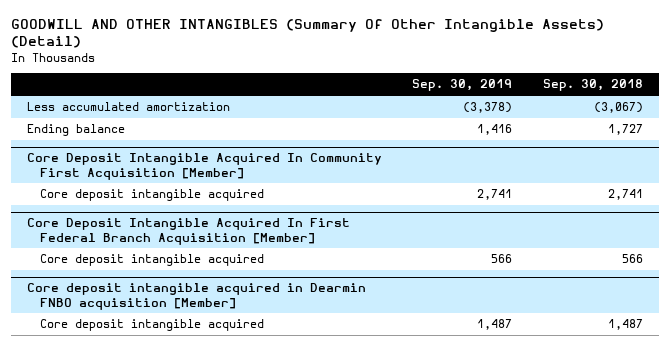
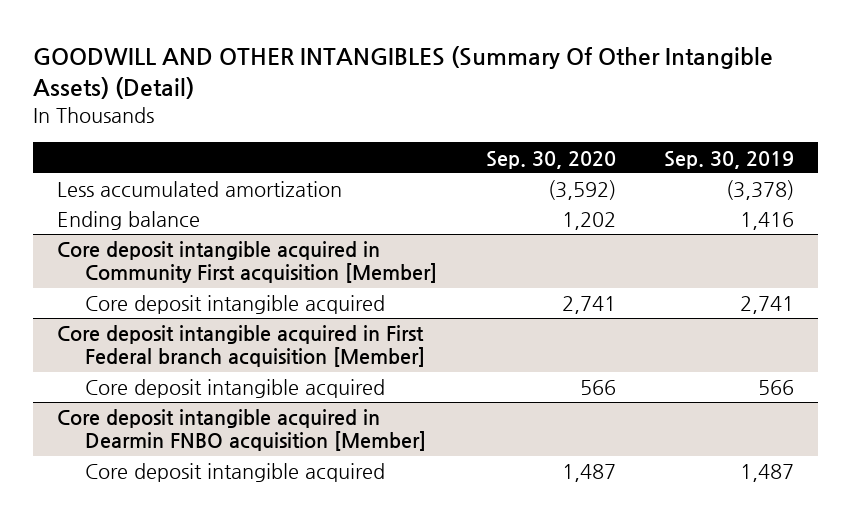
[543,79,644,92] Sep. 30, 2018 -> none
none -> [485,150,616,169] Sep. 30, 2020
[26,153,382,180] Core Deposit Intangible Acquired In Community First Acquisition [Member] -> [56,241,438,284] Core deposit intangible acquired in Community First acquisition [Member]
[26,218,350,245] Core Deposit Intangible Acquired In First Federal Branch Acquisition [Member] -> [56,325,426,368] Core deposit intangible acquired in First Federal branch acquisition [Member]

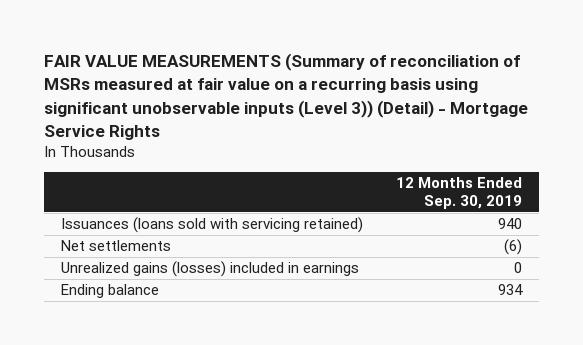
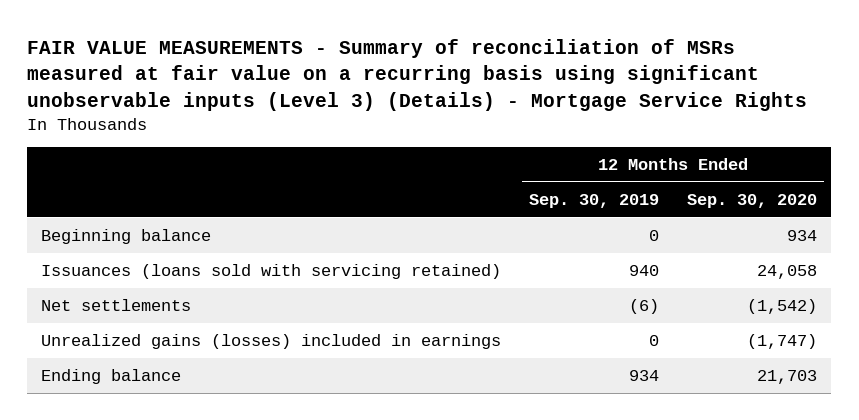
[43,53,528,140] FAIR VALUE MEASUREMENTS (Summary of reconciliation of MSRs measured at fair value on a recurring basis using significant unobservable inputs (Level 3)) (Detail) - Mortgage Service Rights -> [27,38,808,111] FAIR VALUE MEASUREMENTS - Summary of reconciliation of MSRs measured at fair value on a recurring basis using significant unobservable inputs (Level 3) (Details) - Mortgage Service Rights
none -> [687,193,818,208] Sep. 30, 2020
none -> [41,228,212,244] Beginning balance

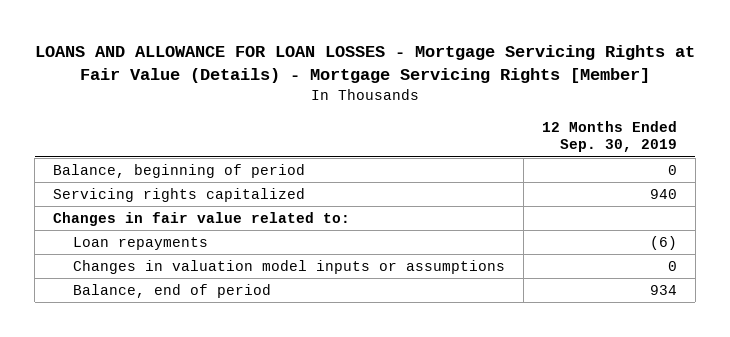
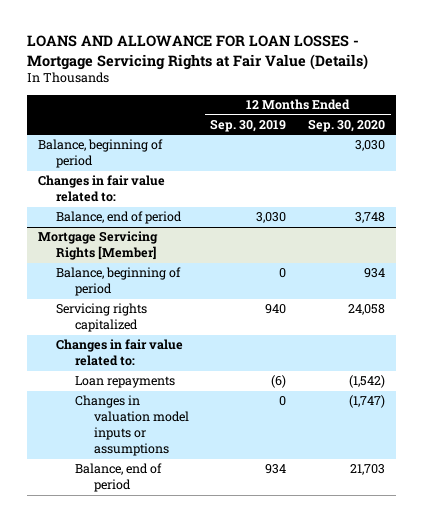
[34,45,695,84] LOANS AND ALLOWANCE FOR LOAN LOSSES - Mortgage Servicing Rights at Fair Value (Details) - Mortgage Servicing Rights [Member] -> [26,35,368,70] LOANS AND ALLOWANCE FOR LOAN LOSSES - Mortgage Servicing Rights at Fair Value (Details)
none -> [308,118,386,132] Sep. 30, 2020
none -> [37,139,163,169] Balance, beginning of period
none -> [37,175,165,203] Changes in fair value related to:
none -> [56,211,183,225] Balance, end of period
none -> [37,231,158,261] Mortgage Servicing Rights [Member]

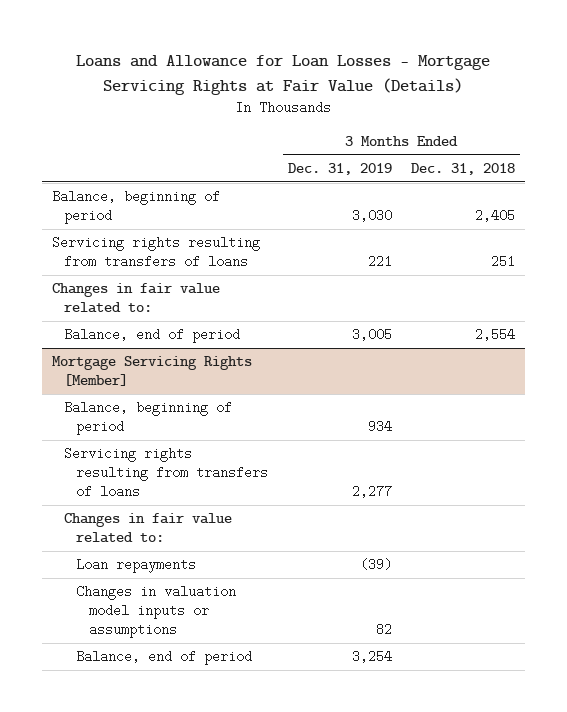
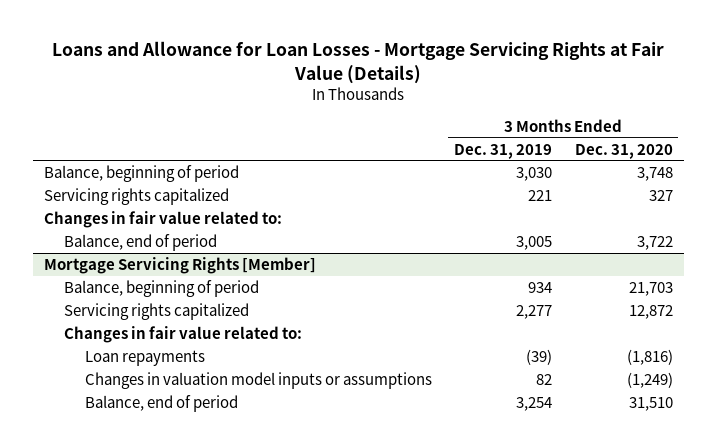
[411,163,516,176] Dec. 31, 2018 -> none
none -> [574,143,673,159] Dec. 31, 2020
[51,236,260,269] Servicing rights resulting from transfers of loans -> [44,187,230,205] Servicing rights capitalized
[63,447,269,499] Servicing rights resulting from transfers of loans -> [64,302,250,320] Servicing rights capitalized

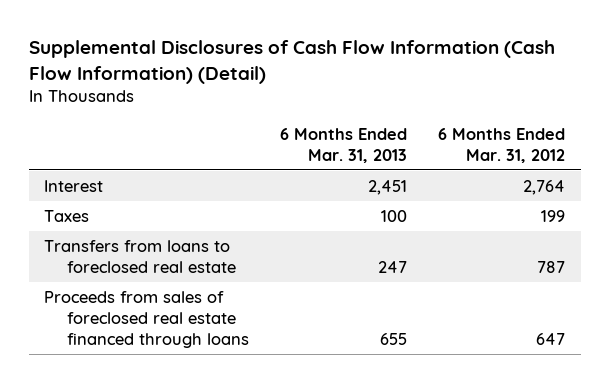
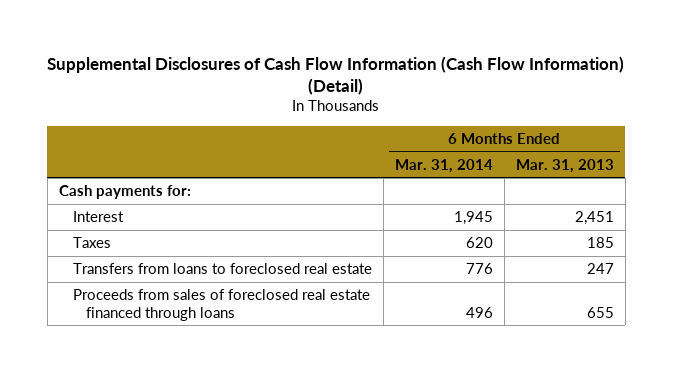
[438,127,566,163] 6 Months Ended Mar. 31, 2012 -> none
none -> [394,158,493,173] Mar. 31, 2014
none -> [58,184,191,199] Cash payments for:
[381,209,408,222] 100 -> [586,236,614,248] 185

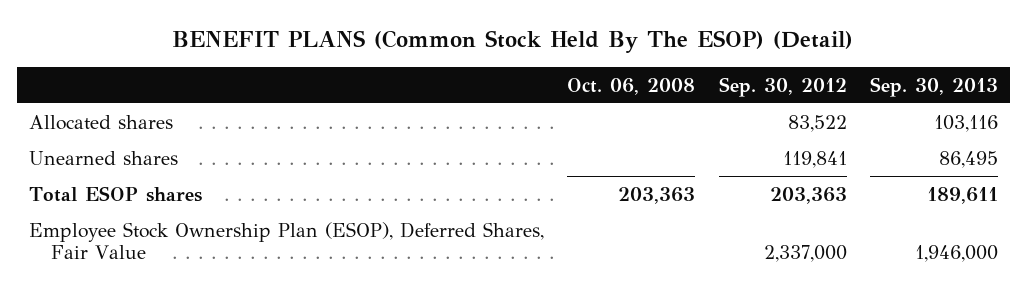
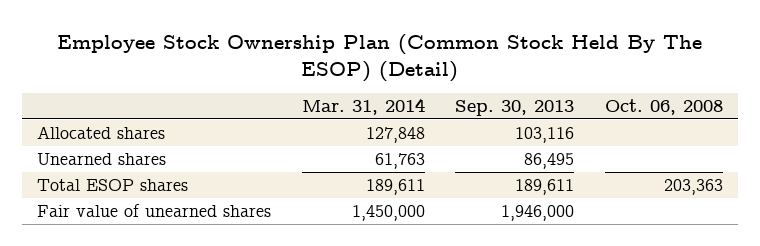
[172,30,854,54] BENEFIT PLANS (Common Stock Held By The ESOP) (Detail) -> [56,33,702,82] Employee Stock Ownership Plan (Common Stock Held By The ESOP) (Detail)
[718,76,847,97] Sep. 30, 2012 -> none
none -> [301,97,425,115] Mar. 31, 2014
[28,221,544,260] Employee Stock Ownership Plan (ESOP), Deferred Shares, Fair Value -> [36,203,271,217] Fair value of unearned shares

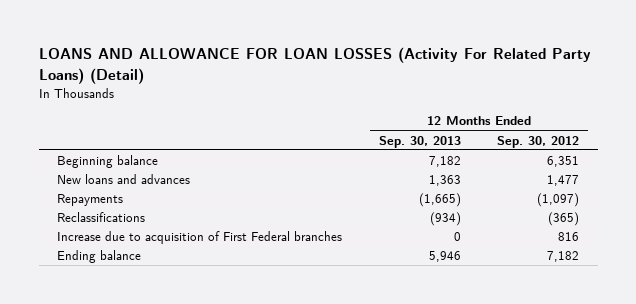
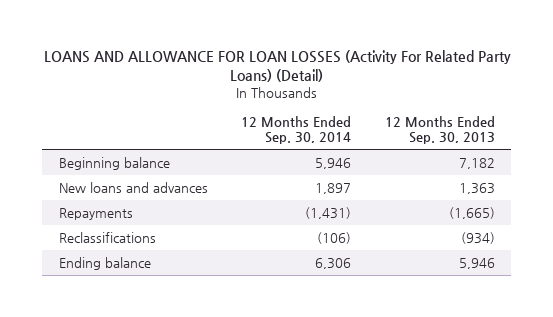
[497,135,580,148] Sep. 30, 2012 -> none
none -> [241,115,352,145] 12 Months Ended Sep. 30, 2014
[57,231,343,245] Increase due to acquisition of First Federal branches -> none

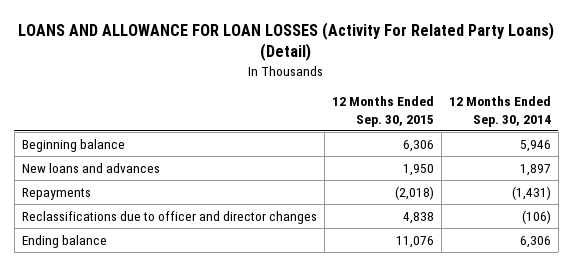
[384,115,495,145] 12 Months Ended Sep. 30, 2013 -> none
none -> [331,96,434,127] 12 Months Ended Sep. 30, 2015
[58,231,156,243] Reclassifications -> [21,210,317,224] Reclassifications due to officer and director changes

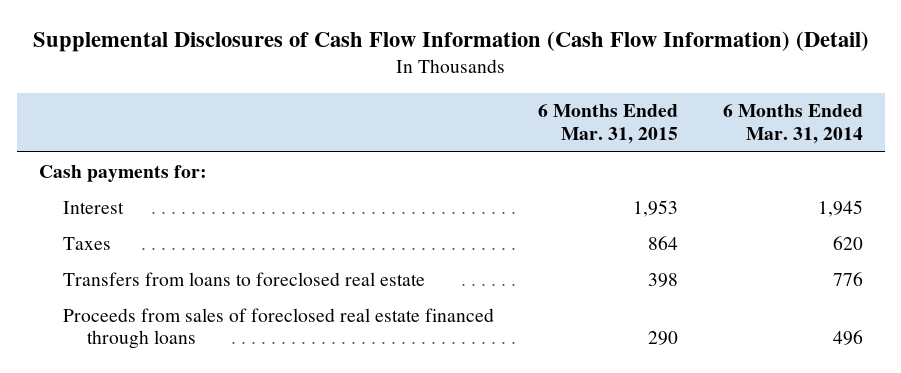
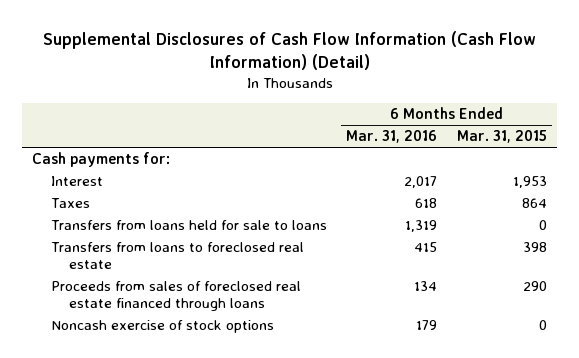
[722,104,863,145] 6 Months Ended Mar. 31, 2014 -> none
none -> [346,130,438,144] Mar. 31, 2016
none -> [50,220,327,231] Transfers from loans held for sale to loans
none -> [50,320,274,334] Noncash exercise of stock options

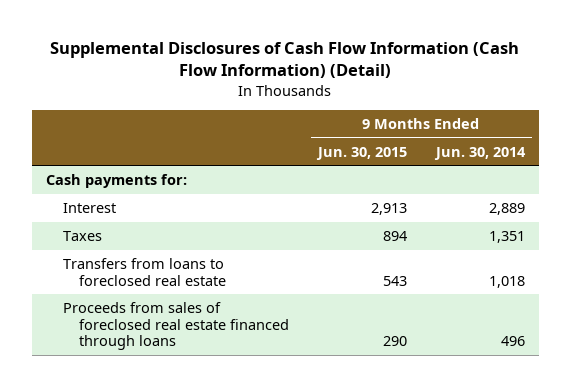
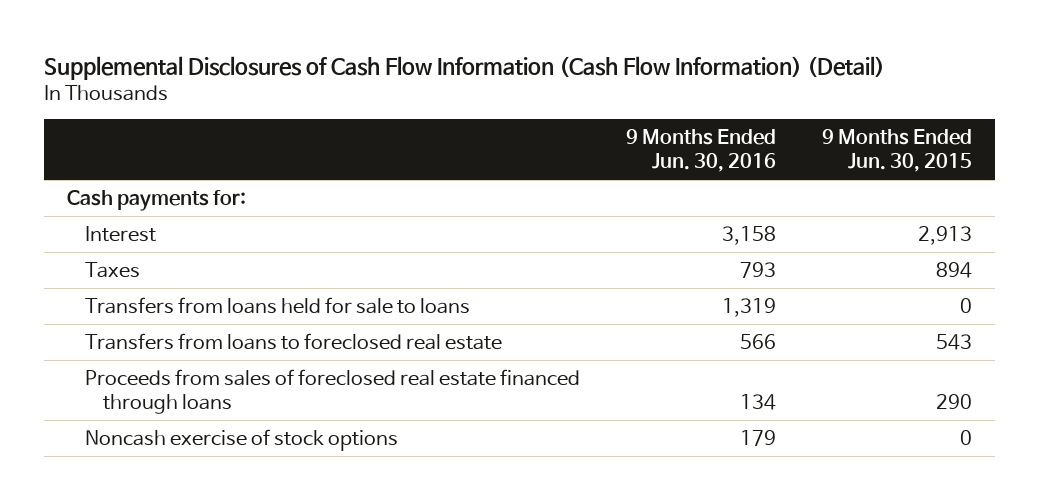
[433,146,526,160] Jun. 30, 2014 -> none
none -> [625,129,776,173] 9 Months Ended Jun. 30, 2016
none -> [84,297,470,315] Transfers from loans held for sale to loans
none -> [84,429,398,452] Noncash exercise of stock options

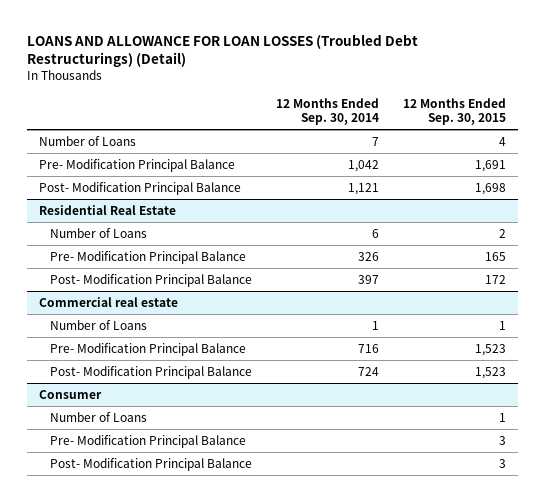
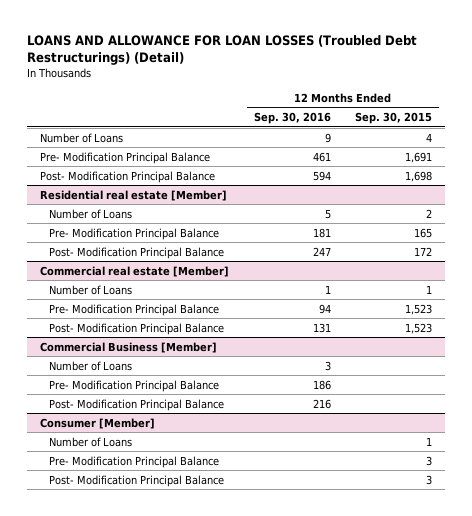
[276,97,380,125] 12 Months Ended Sep. 30, 2014 -> none
none -> [253,111,331,124] Sep. 30, 2016
[39,204,177,215] Residential Real Estate -> [39,189,227,201] Residential real estate [Member]
[39,296,179,307] Commercial real estate -> [39,265,229,277] Commercial real estate [Member]
none -> [39,341,217,353] Commercial Business [Member]
none -> [49,360,133,371] Number of Loans
none -> [49,379,220,392] Pre- Modification Principal Balance
none -> [49,398,225,411] Post- Modification Principal Balance
[39,389,103,399] Consumer -> [39,417,155,429] Consumer [Member]

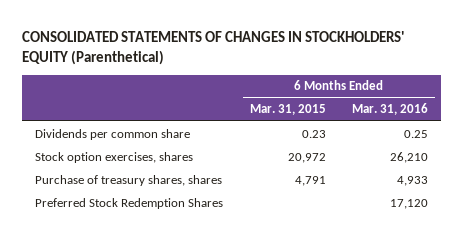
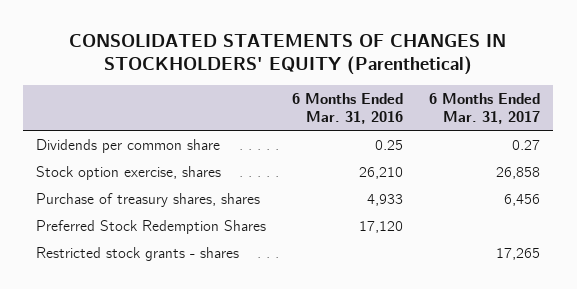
[249,104,326,116] Mar. 31, 2015 -> none
none -> [429,93,541,124] 6 Months Ended Mar. 31, 2017
[35,151,194,163] Stock option exercises, shares -> [36,165,222,180] Stock option exercise, shares
none -> [36,246,240,261] Restricted stock grants - shares

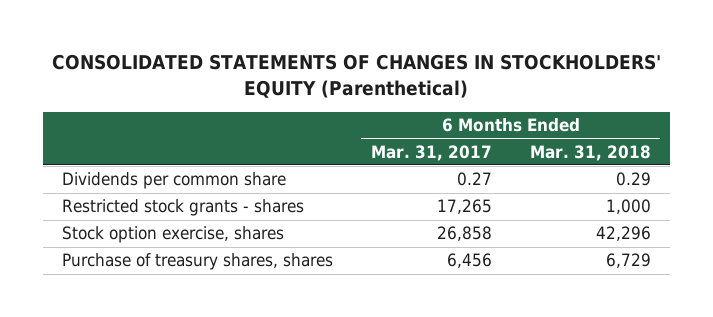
[292,93,404,124] 6 Months Ended Mar. 31, 2016 -> none
none -> [529,144,651,161] Mar. 31, 2018
[36,246,240,261] Restricted stock grants - shares -> [62,199,305,217] Restricted stock grants - shares
[36,219,267,234] Preferred Stock Redemption Shares -> none

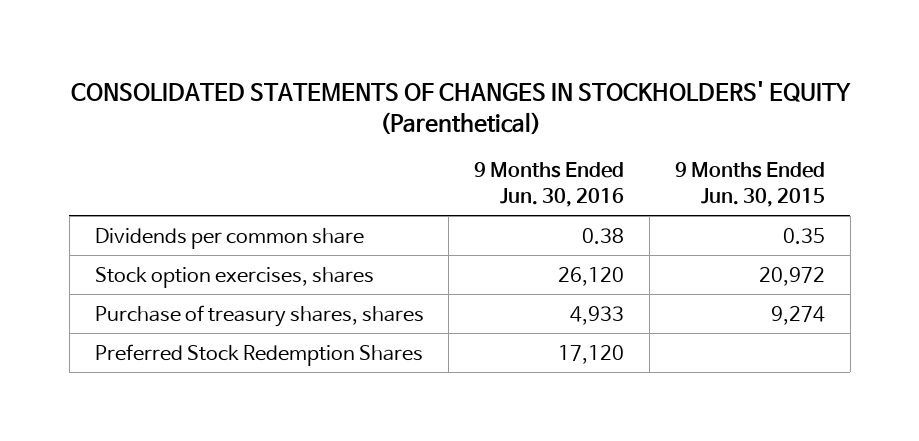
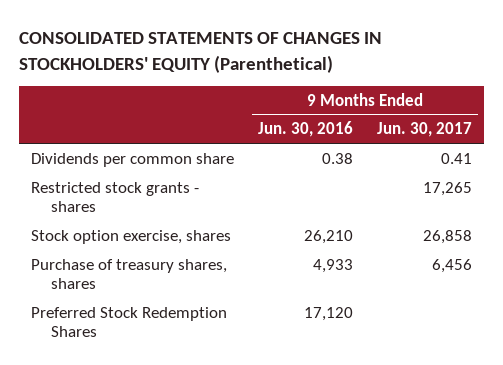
[674,162,825,208] 9 Months Ended Jun. 30, 2015 -> none
none -> [377,122,473,138] Jun. 30, 2017
none -> [31,181,200,213] Restricted stock grants - shares
[94,266,374,288] Stock option exercises, shares -> [31,229,232,244] Stock option exercise, shares
[558,266,625,286] 26,120 -> [304,229,354,244] 26,210

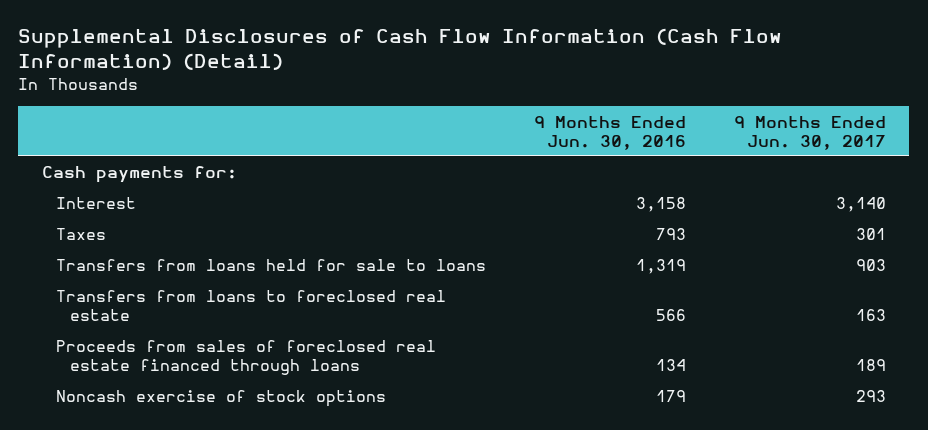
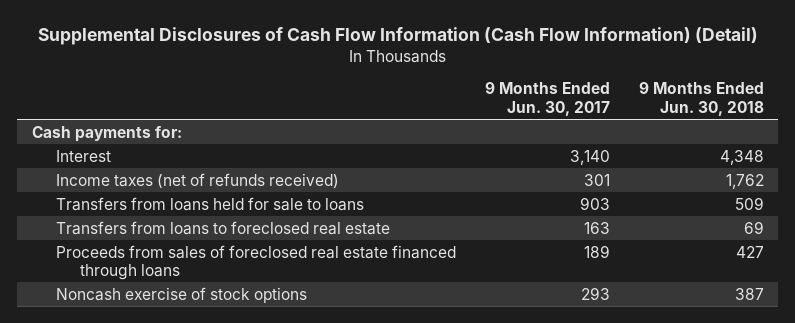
[533,115,686,150] 9 Months Ended Jun. 30, 2016 -> none
none -> [638,82,764,116] 9 Months Ended Jun. 30, 2018
[56,228,107,241] Taxes -> [55,172,339,189] Income taxes (net of refunds received)

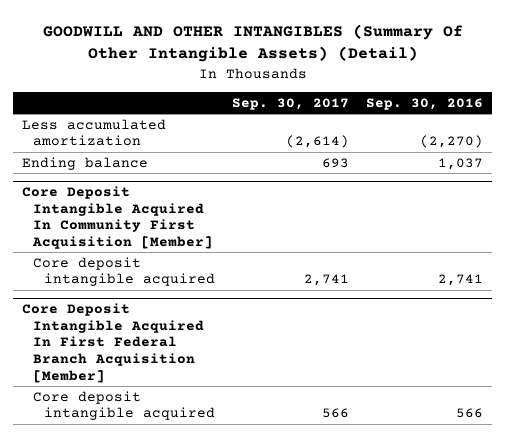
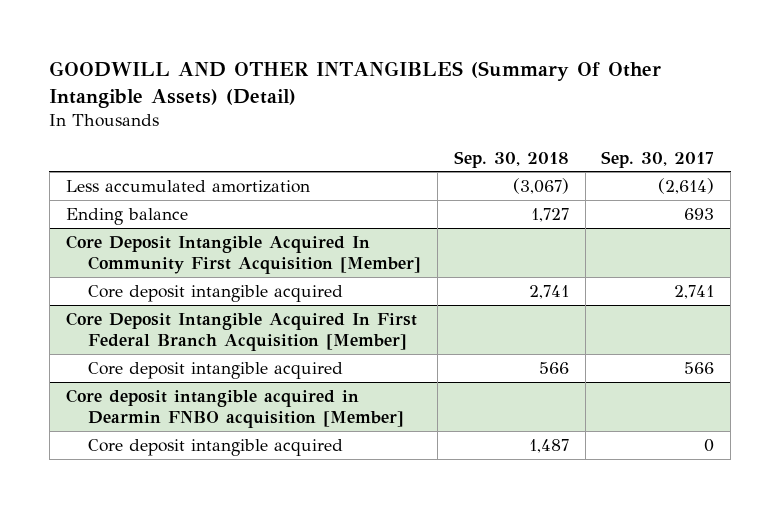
[366,97,484,110] Sep. 30, 2016 -> none
none -> [453,150,569,168] Sep. 30, 2018
none -> [65,388,405,428] Core deposit intangible acquired in Dearmin FNBO acquisition [Member]
none -> [88,438,344,456] Core deposit intangible acquired

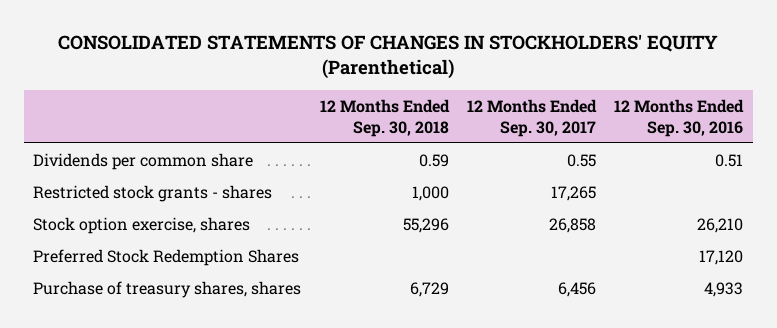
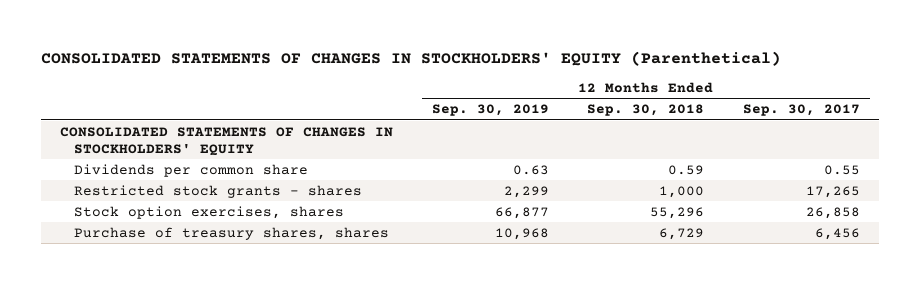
[614,99,745,137] 12 Months Ended Sep. 30, 2016 -> none
none -> [431,104,549,117] Sep. 30, 2019
none -> [60,126,394,156] CONSOLIDATED STATEMENTS OF CHANGES IN STOCKHOLDERS' EQUITY
[33,248,300,266] Preferred Stock Redemption Shares -> none
[33,216,251,234] Stock option exercise, shares -> [74,205,345,219] Stock option exercises, shares

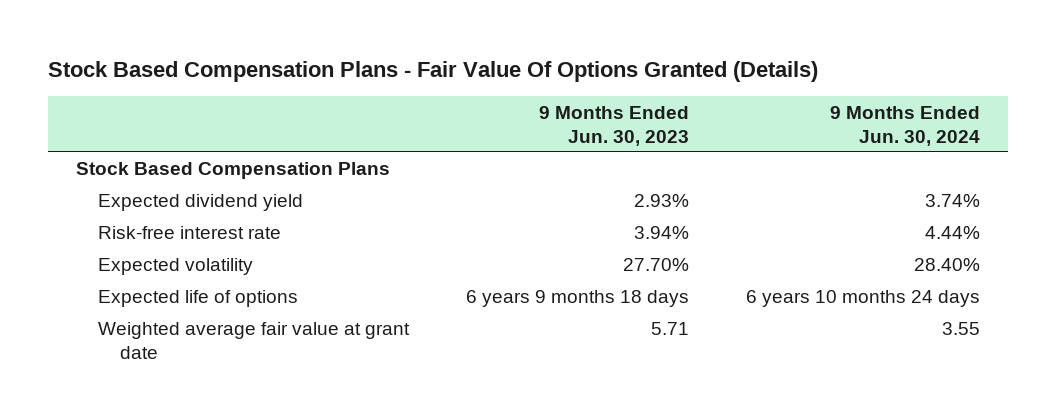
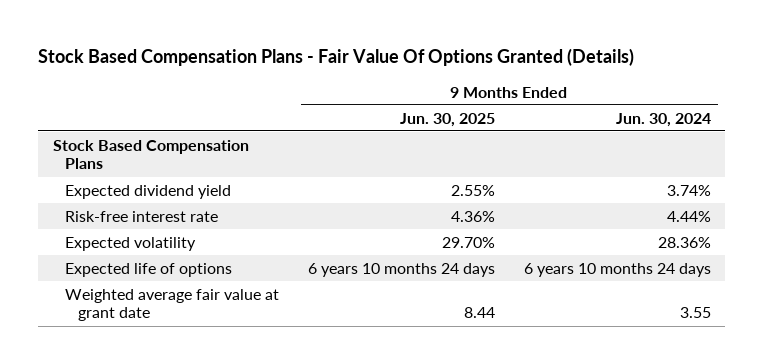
[538,105,689,146] 9 Months Ended Jun. 30, 2023 -> none
none -> [400,112,496,127] Jun. 30, 2025
[913,258,980,272] 28.40% -> [657,236,711,248] 28.36%

